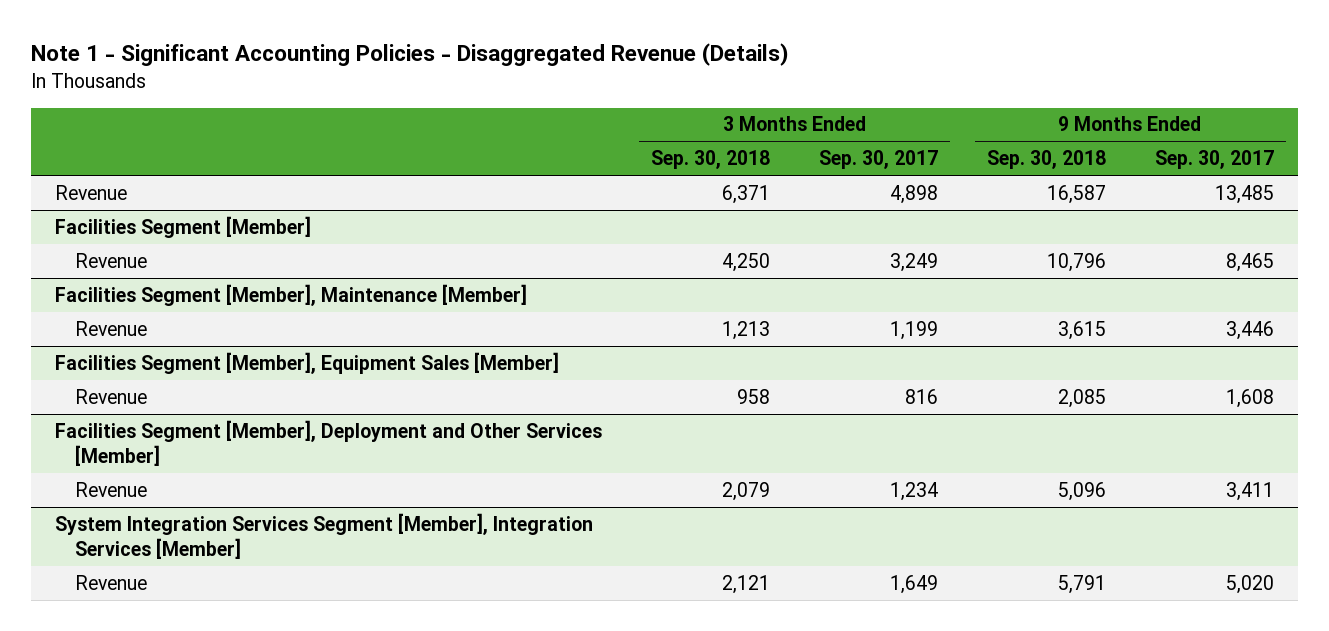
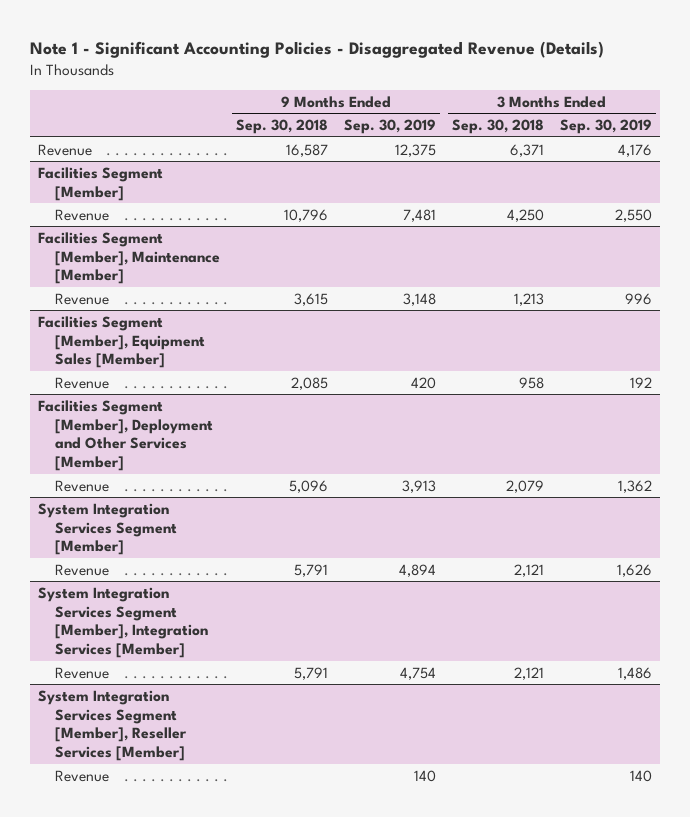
[819,150,939,170] Sep. 30, 2017 -> none
[1154,150,1274,170] Sep. 30, 2017 -> none
none -> [343,119,436,135] Sep. 30, 2019
none -> [559,119,652,135] Sep. 30, 2019
none -> [38,502,177,556] System Integration Services Segment [Member]
none -> [54,563,109,576] Revenue
none -> [38,689,187,762] System Integration Services Segment [Member], Reseller Services [Member]
none -> [54,769,109,782] Revenue

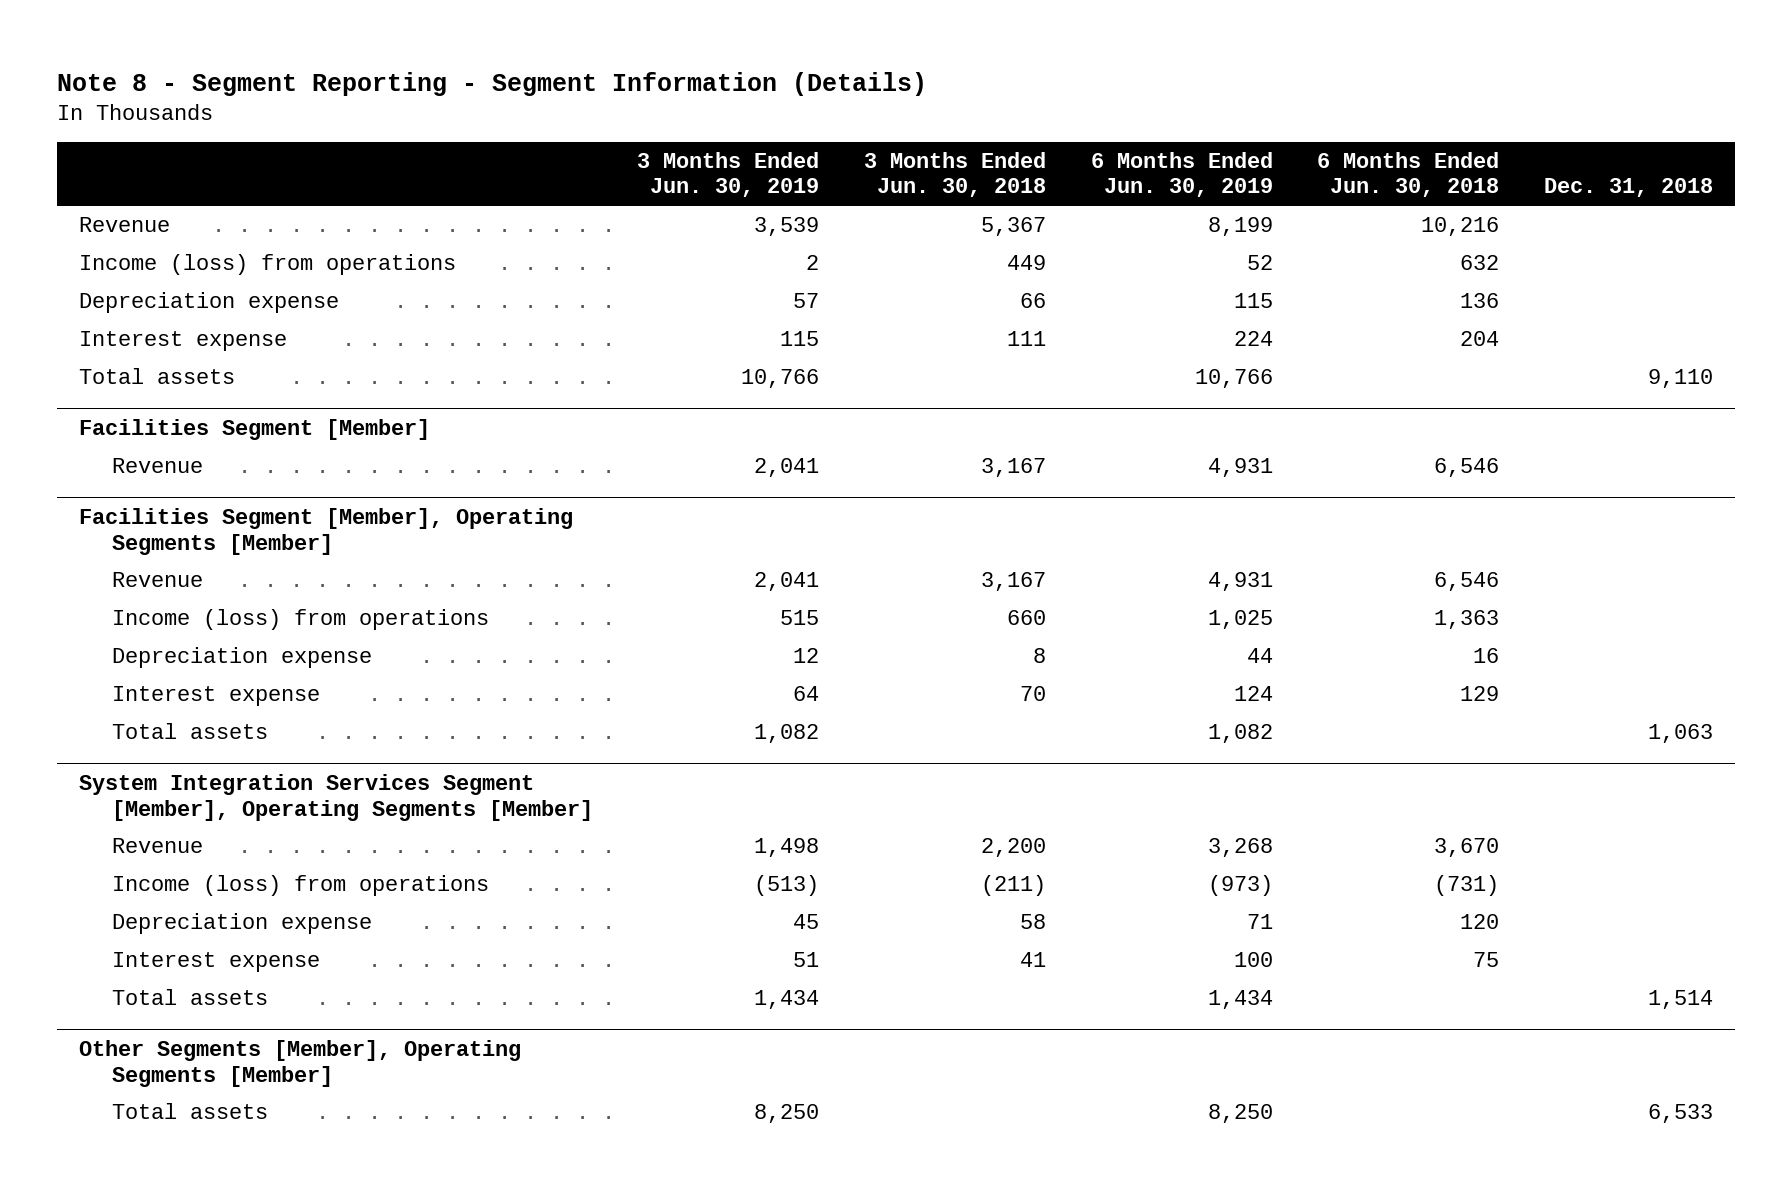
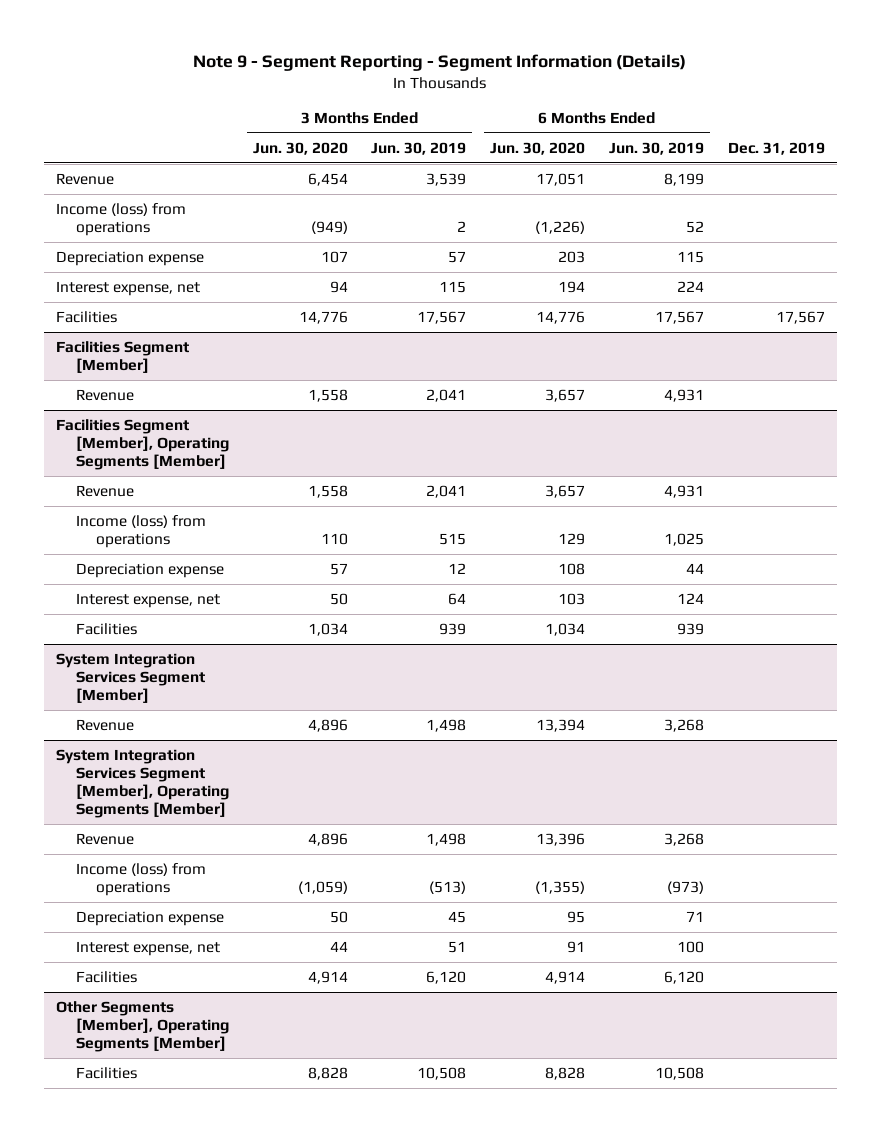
[56,71,927,96] Note 8 - Segment Reporting - Segment Information (Details) -> [193,54,687,72] Note 9 - Segment Reporting - Segment Information (Details)
[864,151,1047,198] 3 Months Ended Jun. 30, 2018 -> none
[1317,151,1500,198] 6 Months Ended Jun. 30, 2018 -> none
[1543,178,1713,198] Dec. 31, 2018 -> none
none -> [252,141,348,155] Jun. 30, 2020
none -> [490,141,586,155] Jun. 30, 2020
none -> [728,141,826,155] Dec. 31, 2019
[79,368,236,385] Total assets -> none
[79,331,288,352] Interest expense -> [55,280,200,296] Interest expense, net
none -> [55,310,117,323] Facilities
[111,723,268,740] Total assets -> none
[111,686,320,707] Interest expense -> [75,592,220,608] Interest expense, net
none -> [75,622,137,635] Facilities
none -> [55,652,205,703] System Integration Services Segment [Member]
none -> [75,718,134,731] Revenue
[111,989,268,1006] Total assets -> none
[111,952,320,973] Interest expense -> [75,940,220,956] Interest expense, net
none -> [75,970,137,983] Facilities
[111,1103,268,1120] Total assets -> none
none -> [75,1066,137,1079] Facilities

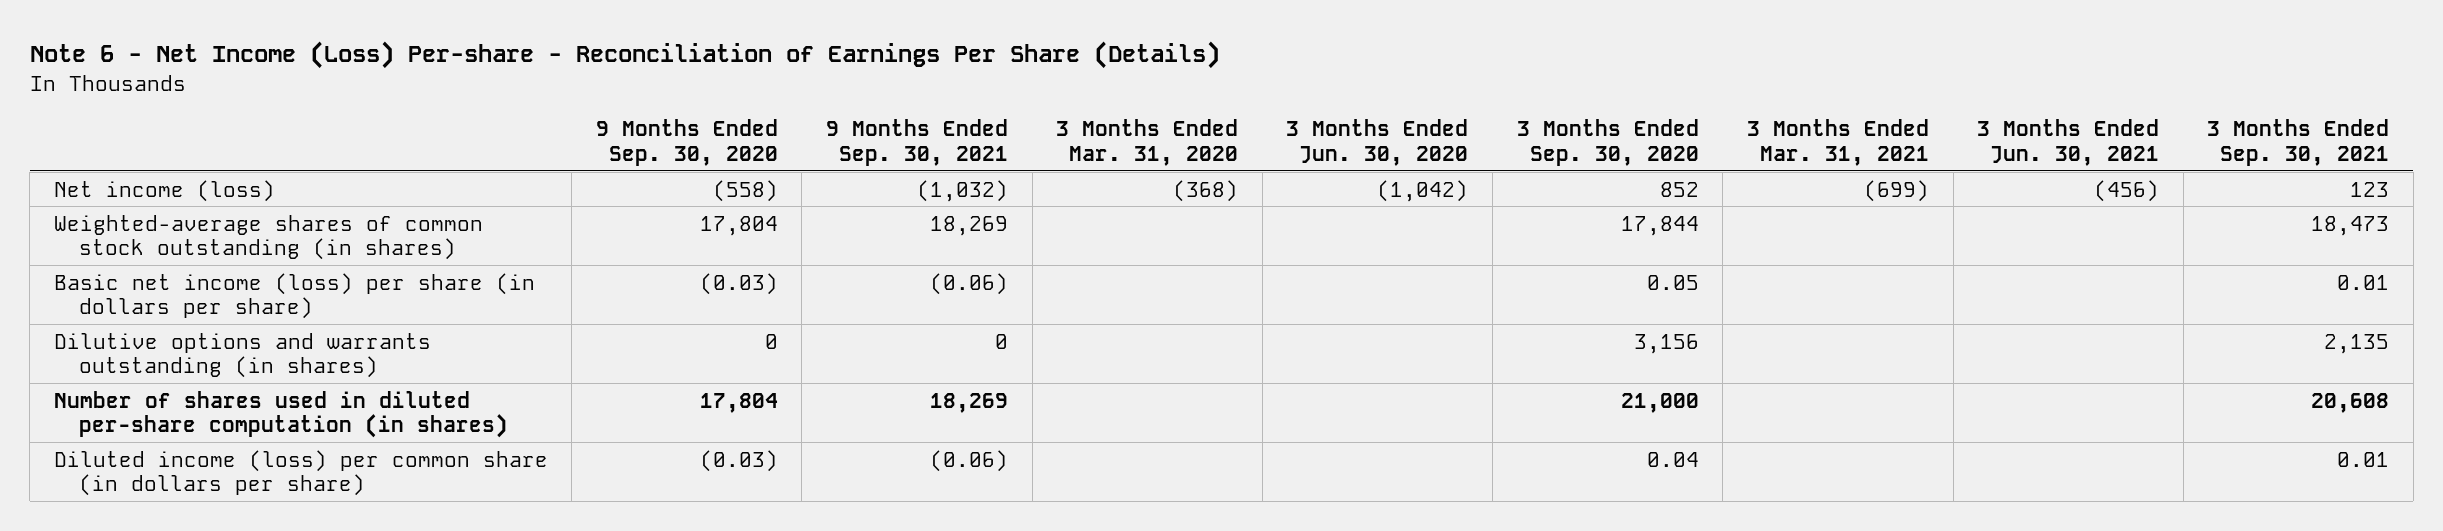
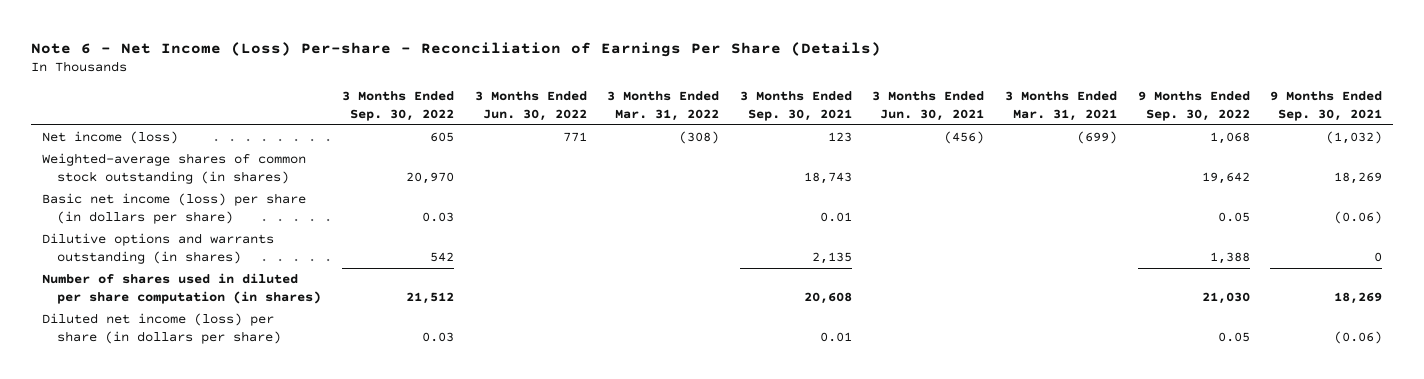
[595,119,778,167] 9 Months Ended Sep. 30, 2020 -> none
[1056,119,1239,167] 3 Months Ended Mar. 31, 2020 -> none
[1286,119,1469,167] 3 Months Ended Jun. 30, 2020 -> none
[1516,119,1699,167] 3 Months Ended Sep. 30, 2020 -> none
none -> [341,91,454,121] 3 Months Ended Sep. 30, 2022
none -> [474,91,587,121] 3 Months Ended Jun. 30, 2022
none -> [607,91,720,121] 3 Months Ended Mar. 31, 2022
none -> [1137,91,1250,121] 9 Months Ended Sep. 30, 2022
[2311,215,2390,236] 18,473 -> [803,171,852,184] 18,743
[53,390,509,439] Number of shares used in diluted per-share computation (in shares) -> [41,273,322,304] Number of shares used in diluted per share computation (in shares)
[53,449,548,497] Diluted income (loss) per common share (in dollars per share) -> [41,313,282,344] Diluted net income (loss) per share (in dollars per share)

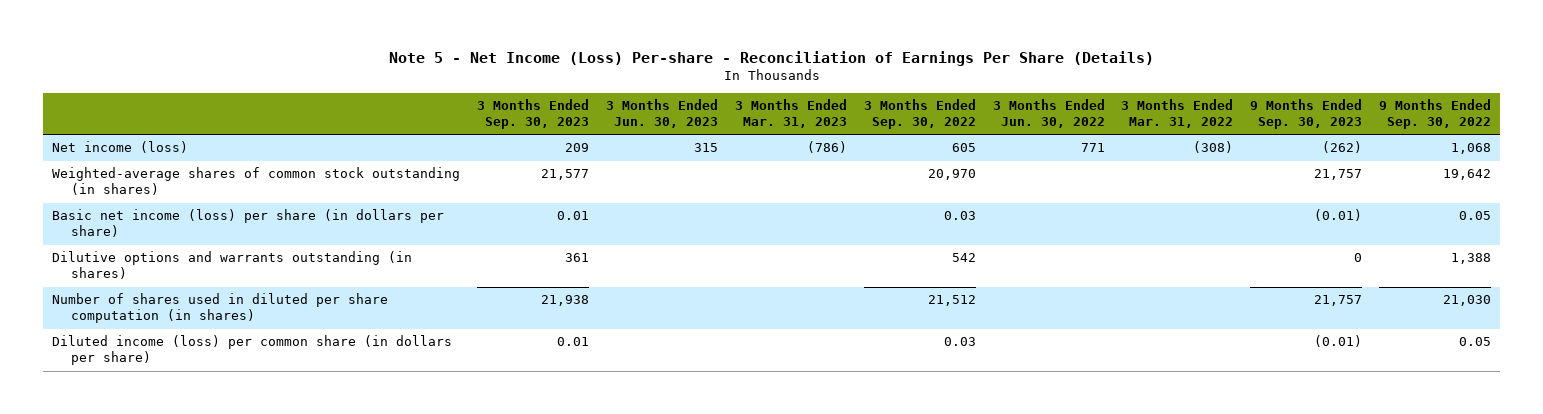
[31,41,882,57] Note 6 - Net Income (Loss) Per-share - Reconciliation of Earnings Per Share (Details) -> [388,50,1154,66] Note 5 - Net Income (Loss) Per-share - Reconciliation of Earnings Per Share (Details)
[739,91,852,121] 3 Months Ended Sep. 30, 2021 -> none
[872,91,985,121] 3 Months Ended Jun. 30, 2021 -> none
[1005,91,1118,121] 3 Months Ended Mar. 31, 2021 -> none
[1270,91,1383,121] 9 Months Ended Sep. 30, 2021 -> none
none -> [476,98,589,129] 3 Months Ended Sep. 30, 2023
none -> [605,98,718,128] 3 Months Ended Jun. 30, 2023
none -> [734,98,847,128] 3 Months Ended Mar. 31, 2023
none -> [1250,98,1363,129] 9 Months Ended Sep. 30, 2023
[41,313,282,344] Diluted net income (loss) per share (in dollars per share) -> [51,335,452,366] Diluted income (loss) per common share (in dollars per share)

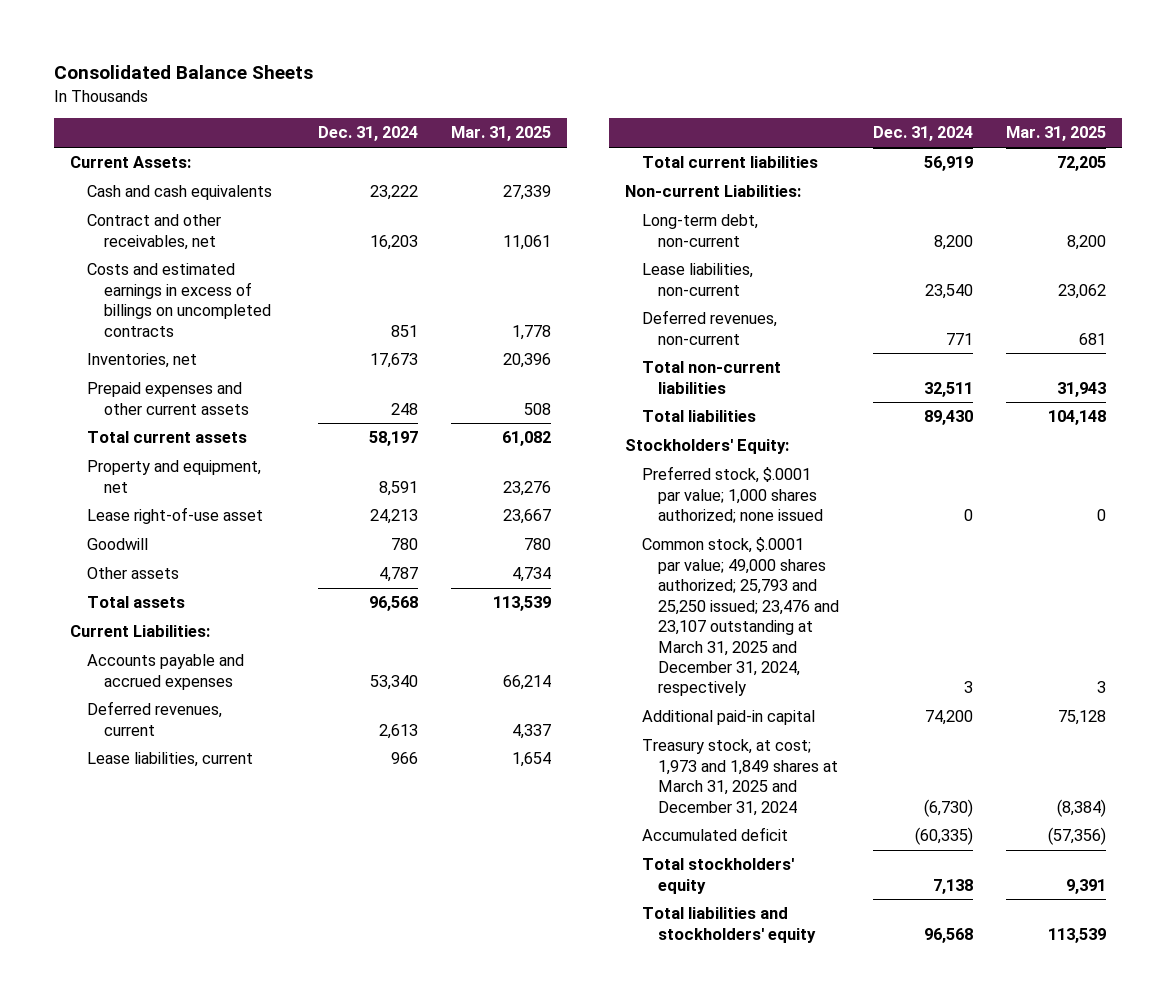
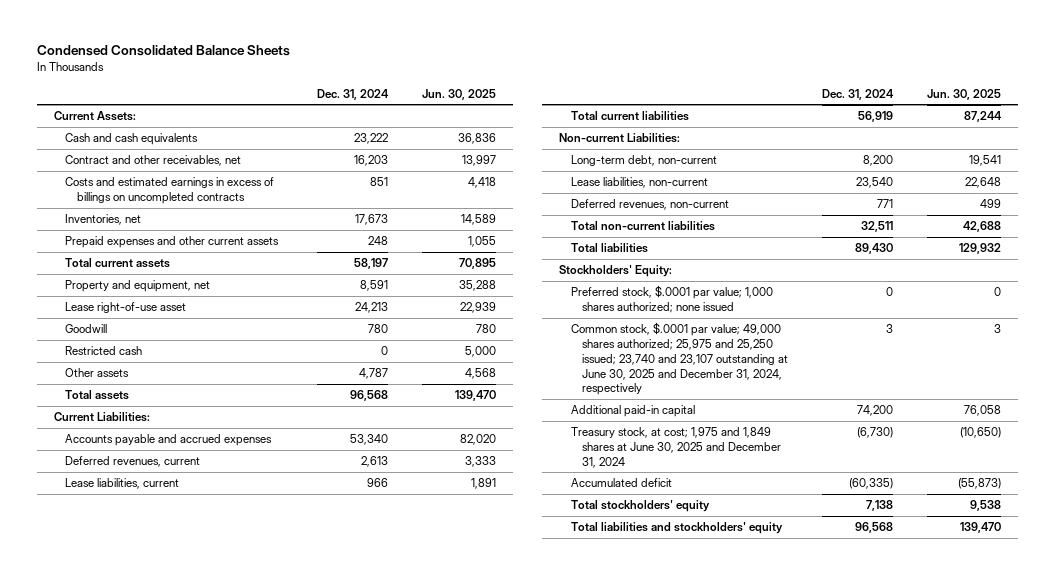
[53,65,313,80] Consolidated Balance Sheets -> [36,45,290,57] Condensed Consolidated Balance Sheets
[450,126,551,142] Mar. 31, 2025 -> none
none -> [421,88,496,100] Jun. 30, 2025
none -> [65,346,143,356] Restricted cash
[641,537,840,697] Common stock, $.0001 par value; 49,000 shares authorized; 25,793 and 25,250 issued; 23,476 and 23,107 outstanding at March 31, 2025 and December 31, 2024, respectively -> [570,322,789,396] Common stock, $.0001 par value; 49,000 shares authorized; 25,975 and 25,250 issued; 23,740 and 23,107 outstanding at June 30, 2025 and December 31, 2024, respectively
[641,739,839,816] Treasury stock, at cost; 1,973 and 1,849 shares at March 31, 2025 and December 31, 2024 -> [570,427,782,468] Treasury stock, at cost; 1,975 and 1,849 shares at June 30, 2025 and December 31, 2024

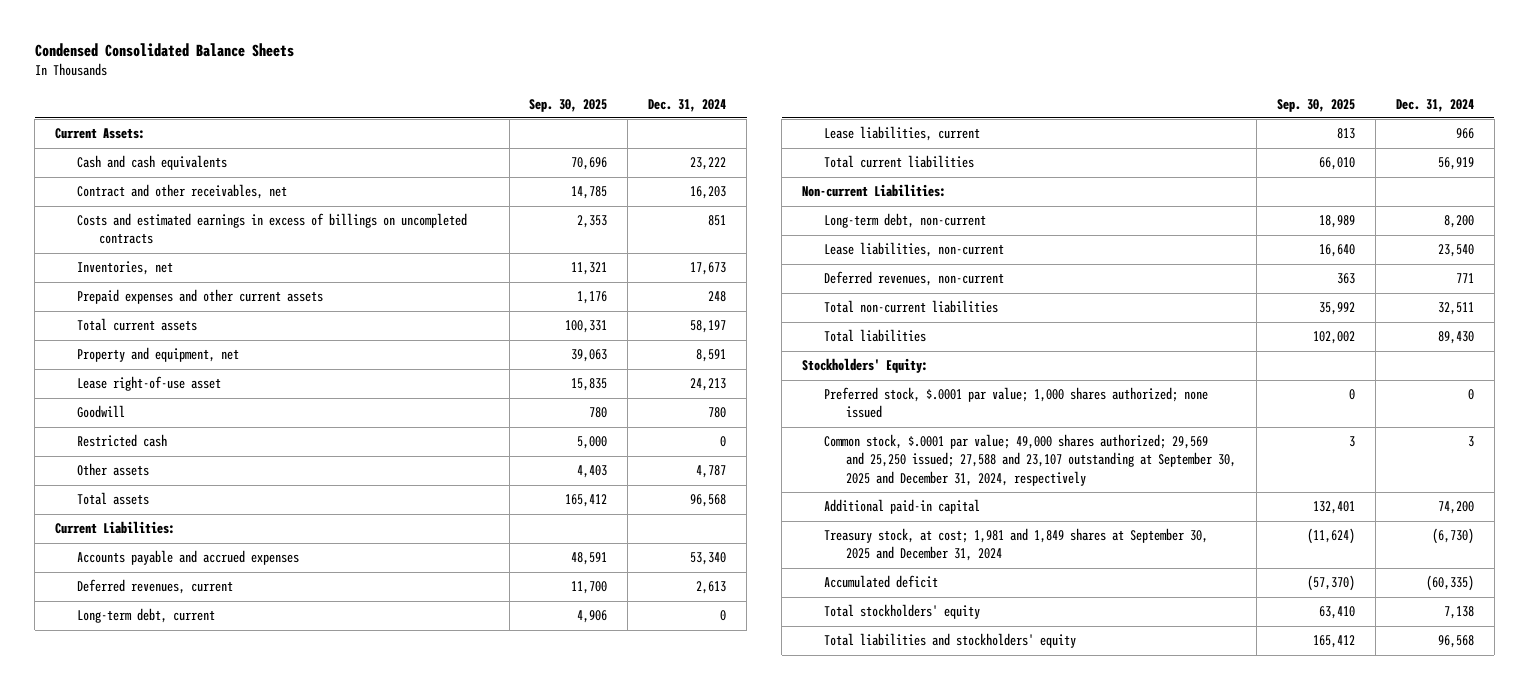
[421,88,496,100] Jun. 30, 2025 -> none
none -> [529,98,608,112] Sep. 30, 2025
none -> [76,608,215,624] Long-term debt, current
[570,322,789,396] Common stock, $.0001 par value; 49,000 shares authorized; 25,975 and 25,250 issued; 23,740 and 23,107 outstanding at June 30, 2025 and December 31, 2024, respectively -> [824,434,1236,486] Common stock, $.0001 par value; 49,000 shares authorized; 29,569 and 25,250 issued; 27,588 and 23,107 outstanding at September 30, 2025 and December 31, 2024, respectively
[570,427,782,468] Treasury stock, at cost; 1,975 and 1,849 shares at June 30, 2025 and December 31, 2024 -> [824,528,1209,562] Treasury stock, at cost; 1,981 and 1,849 shares at September 30, 2025 and December 31, 2024

